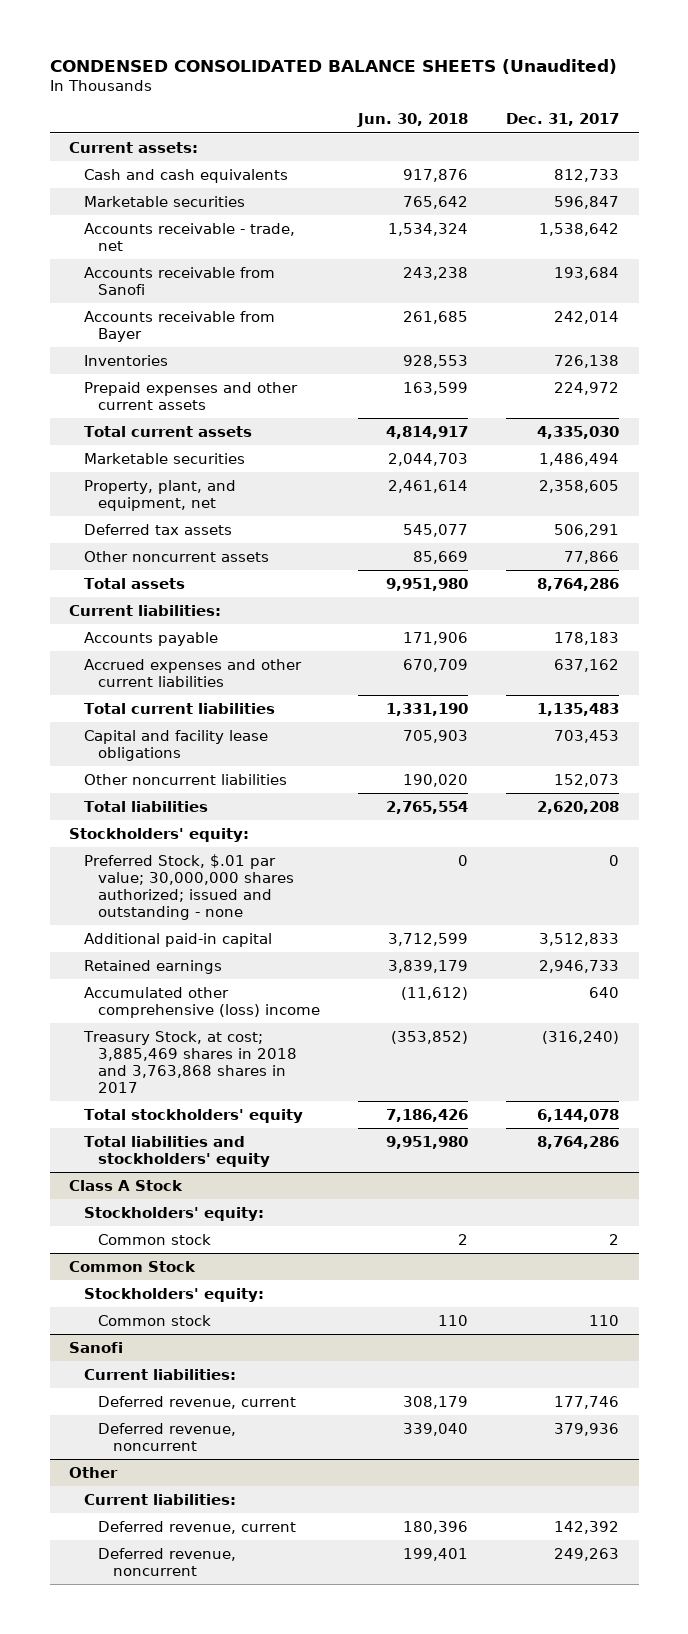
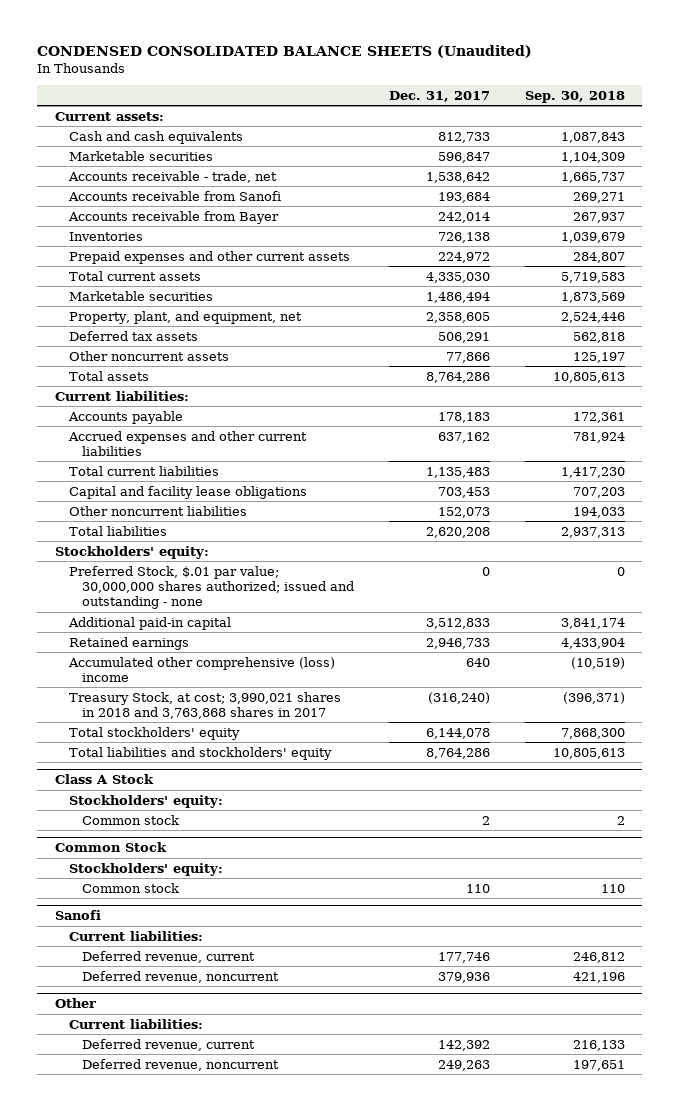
[357,113,469,128] Jun. 30, 2018 -> none
none -> [524,90,625,103] Sep. 30, 2018
[82,1030,298,1094] Treasury Stock, at cost; 3,885,469 shares in 2018 and 3,763,868 shares in 2017 -> [68,691,341,719] Treasury Stock, at cost; 3,990,021 shares in 2018 and 3,763,868 shares in 2017

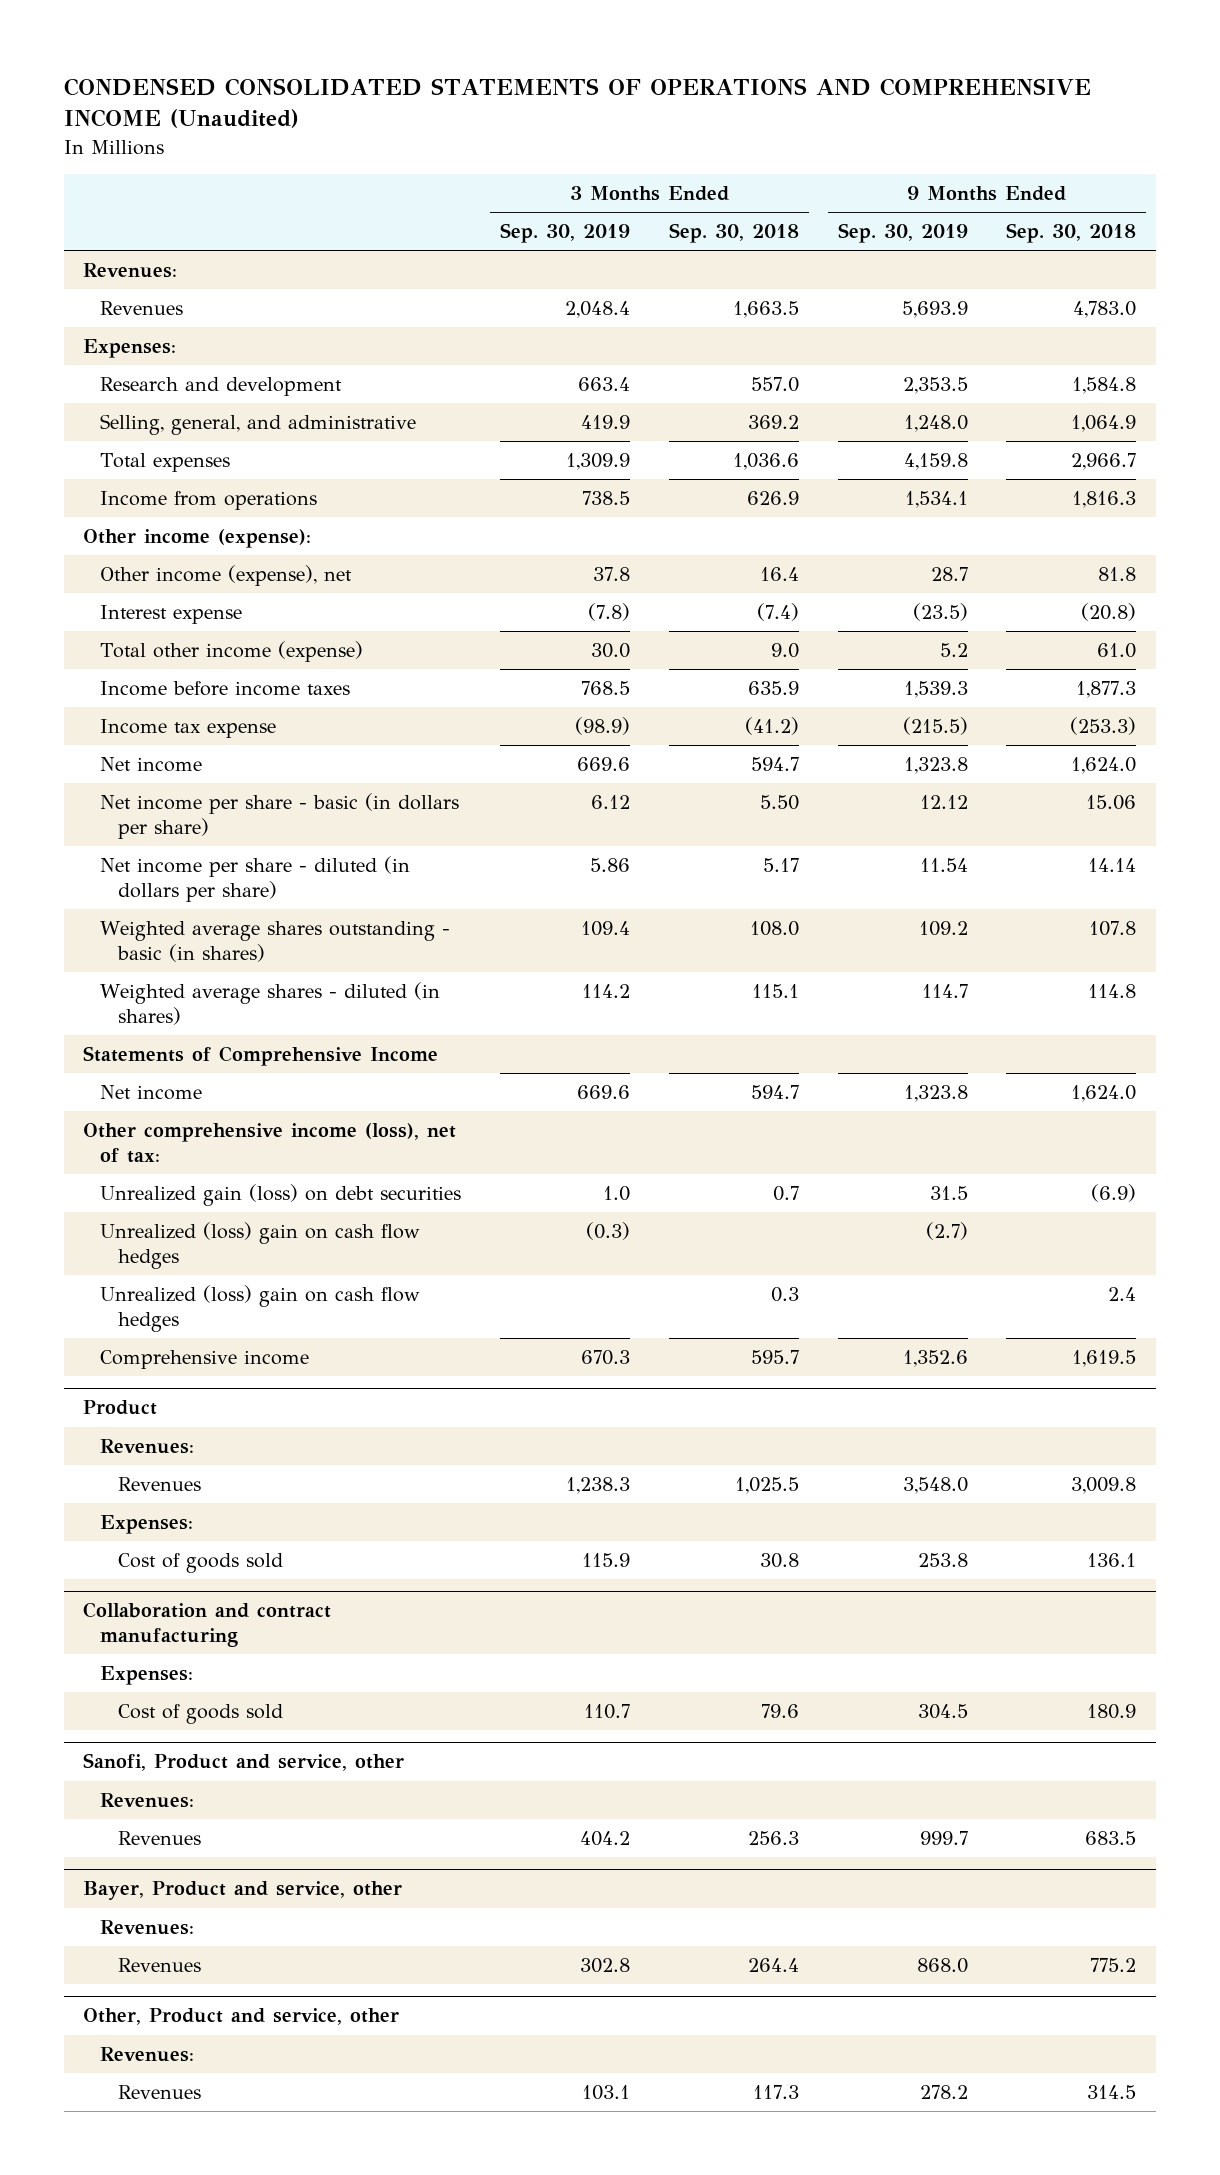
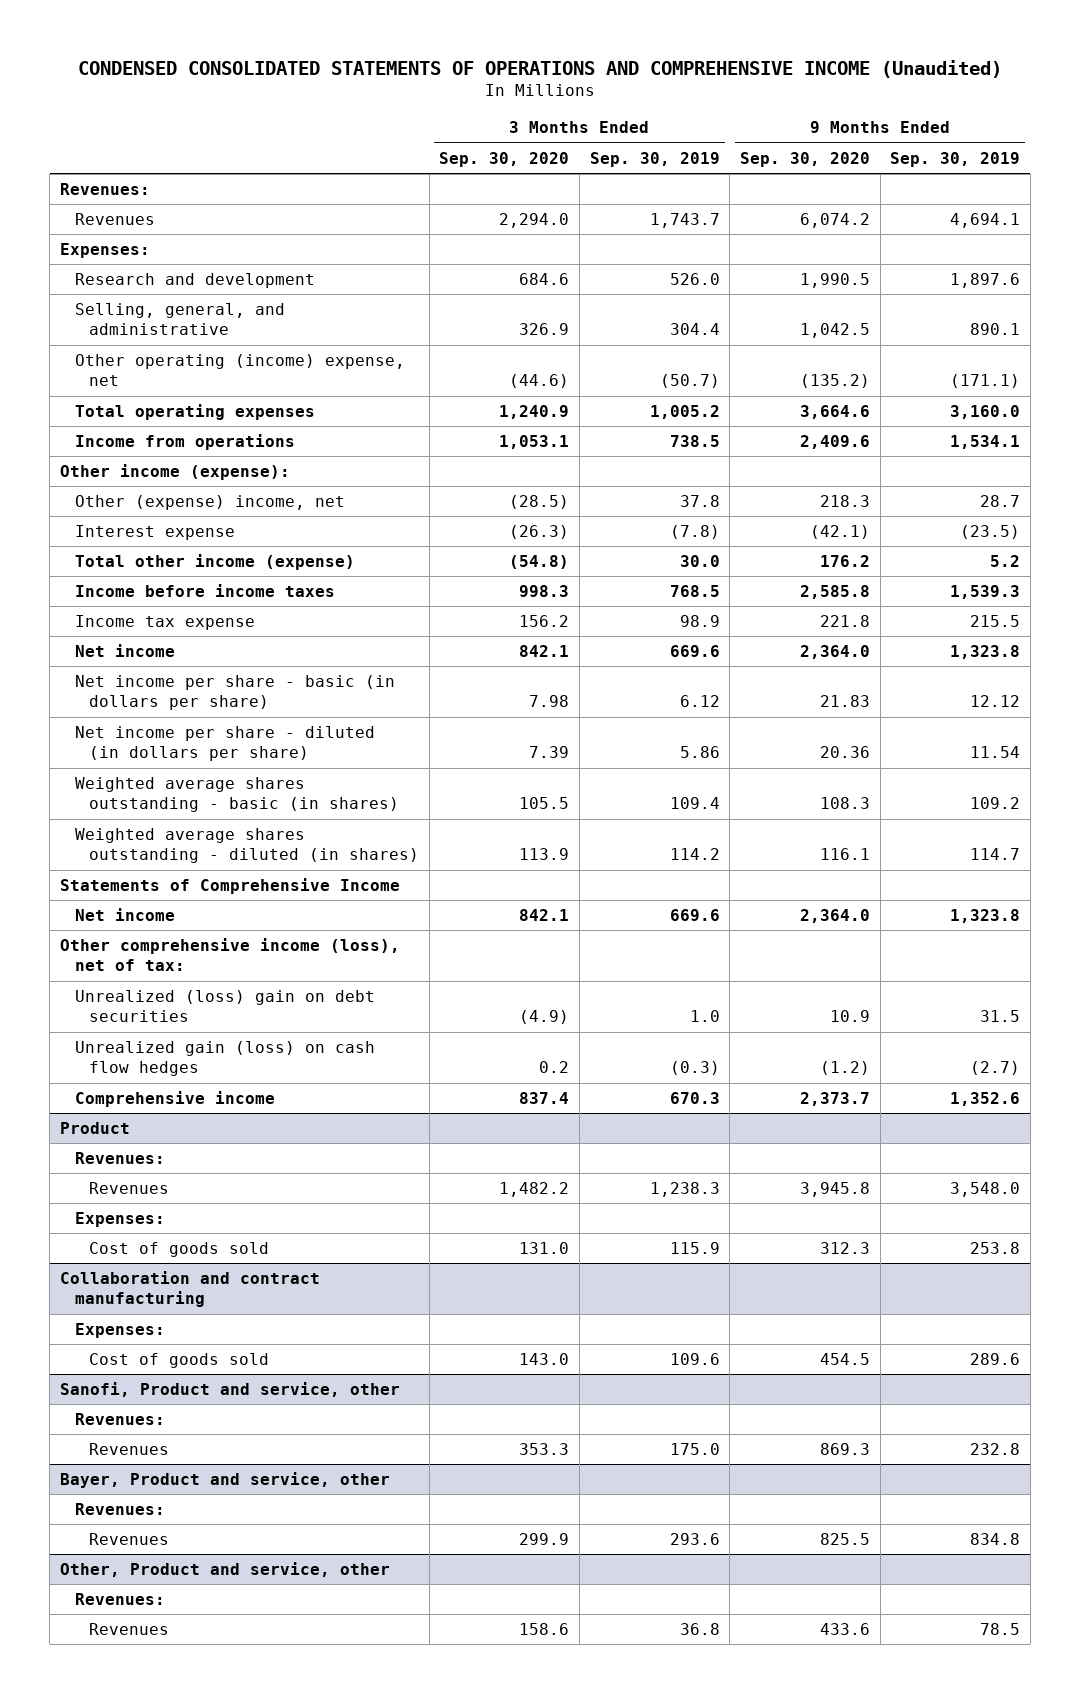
[668,223,799,244] Sep. 30, 2018 -> none
[1006,223,1137,244] Sep. 30, 2018 -> none
none -> [439,151,570,167] Sep. 30, 2020
none -> [739,151,870,167] Sep. 30, 2020
[565,301,631,319] 2,048.4 -> [649,213,720,229] 1,743.7
[901,301,968,319] 5,693.9 -> [950,213,1021,229] 4,694.1
[578,377,631,392] 663.4 -> [669,273,720,286] 526.0
[902,377,968,395] 2,353.5 -> [950,273,1021,289] 1,897.6
[581,415,631,430] 419.9 -> [669,323,720,336] 304.4
[903,415,968,433] 1,248.0 -> [970,323,1021,336] 890.1
none -> [74,354,405,387] Other operating (income) expense, net
[100,453,231,473] Total expenses -> [74,404,315,421] Total operating expenses
[566,453,631,471] 1,309.9 -> [649,405,720,420] 1,005.2
[903,453,968,471] 4,159.8 -> [950,405,1021,420] 3,160.0
[100,565,353,587] Other income (expense), net -> [74,495,345,511] Other (expense) income, net
[575,717,631,736] (98.9) -> [679,615,720,628] 98.9
[902,717,968,736] (215.5) -> [970,615,1021,628] 215.5
[100,982,441,1025] Weighted average shares - diluted (in shares) -> [74,828,420,864] Weighted average shares outstanding - diluted (in shares)
[100,1285,421,1332] Unrealized (loss) gain on cash flow hedges -> none
[100,1184,462,1207] Unrealized gain (loss) on debt securities -> [74,990,375,1023] Unrealized (loss) gain on debt securities
[100,1222,421,1269] Unrealized (loss) gain on cash flow hedges -> [74,1041,375,1077] Unrealized gain (loss) on cash flow hedges
[584,1704,631,1720] 110.7 -> [669,1353,720,1366] 109.6
[917,1704,968,1720] 304.5 -> [970,1353,1021,1366] 289.6
[580,1831,631,1847] 404.2 -> [669,1443,720,1456] 175.0
[919,1831,968,1846] 999.7 -> [970,1443,1021,1456] 232.8
[580,1958,631,1974] 302.8 -> [669,1533,720,1546] 293.6
[916,1958,968,1974] 868.0 -> [970,1533,1021,1546] 834.8
[582,2085,631,2101] 103.1 -> [679,1623,720,1636] 36.8
[919,2085,968,2100] 278.2 -> [980,1623,1021,1636] 78.5

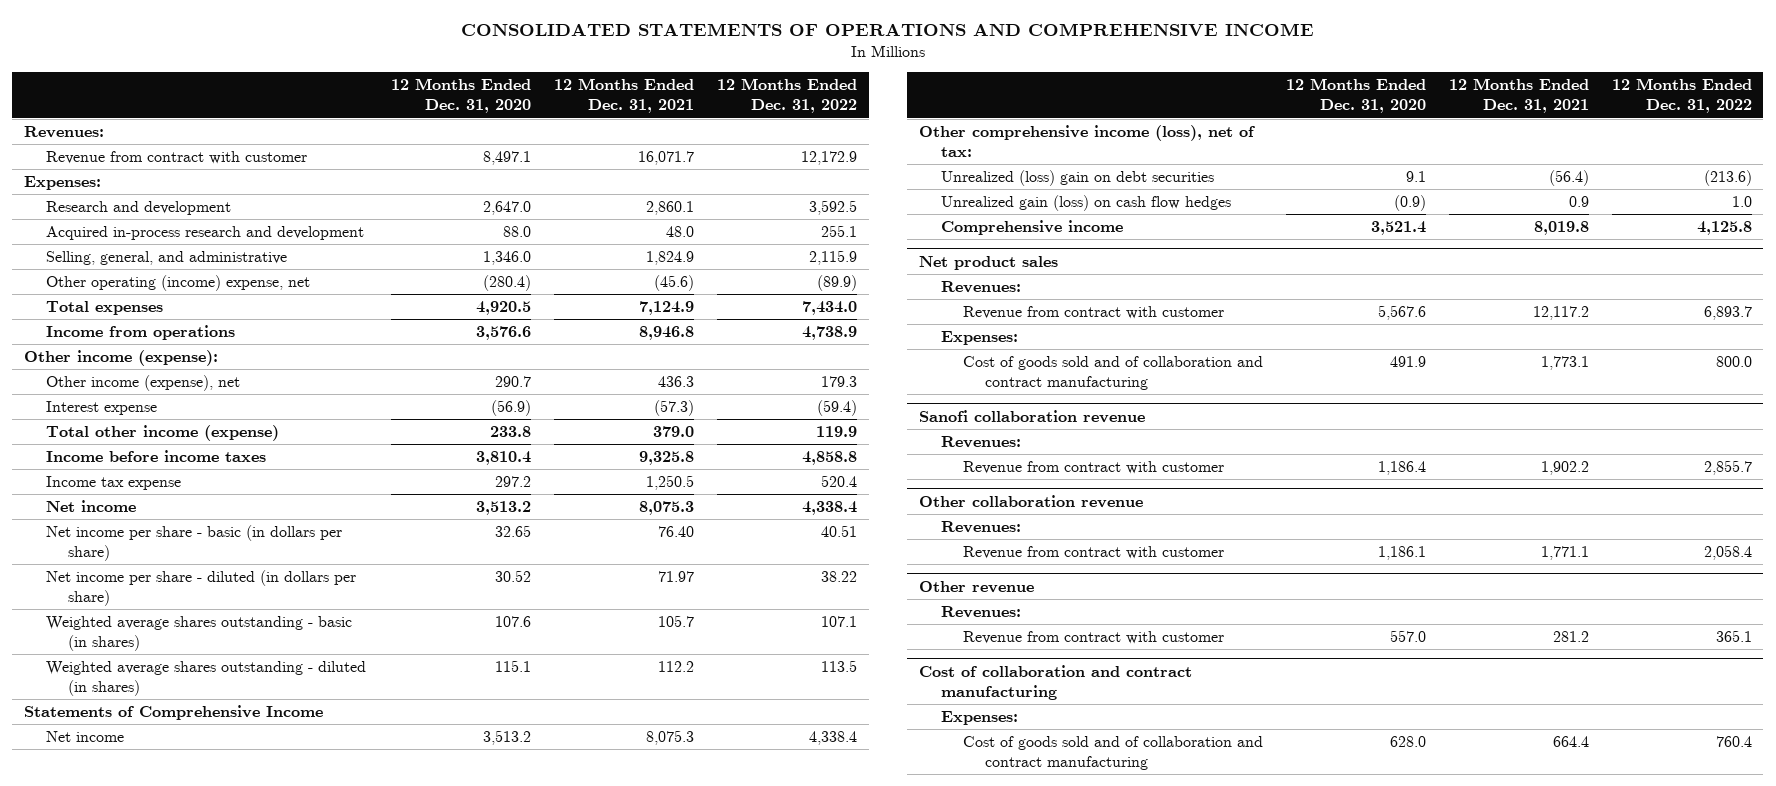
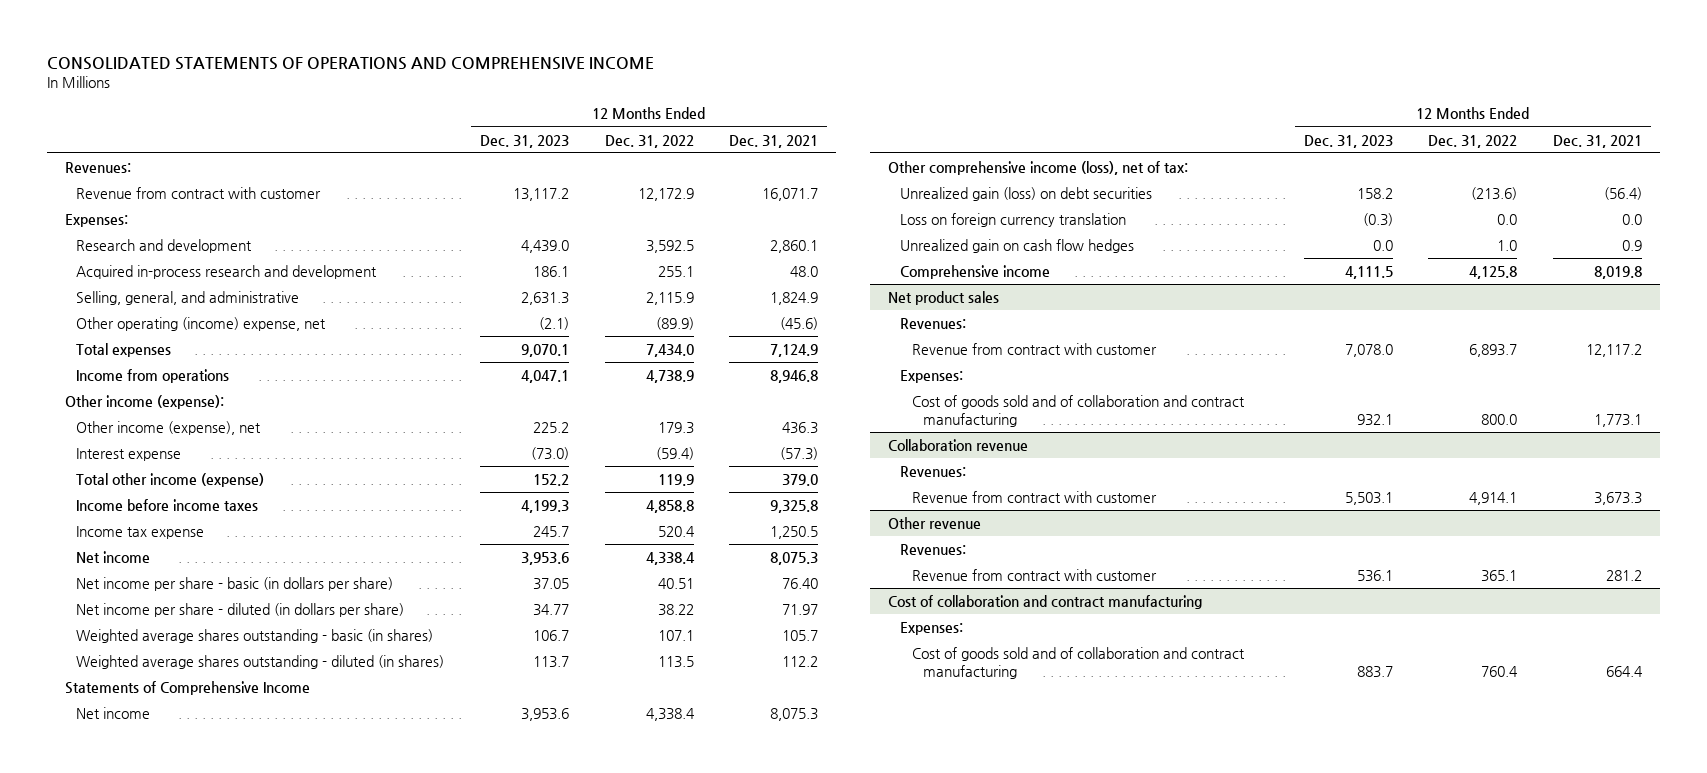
[391,78,532,114] 12 Months Ended Dec. 31, 2020 -> none
none -> [480,134,570,148] Dec. 31, 2023
[940,170,1214,187] Unrealized (loss) gain on debt securities -> [899,186,1152,201] Unrealized gain (loss) on debt securities
none -> [899,212,1126,227] Loss on foreign currency translation
[940,195,1231,212] Unrealized gain (loss) on cash flow hedges -> [899,238,1134,253] Unrealized gain on cash flow hedges
[918,409,1145,423] Sanofi collaboration revenue -> none
[940,436,1021,449] Revenues: -> none
[963,461,1225,475] Revenue from contract with customer -> none
[918,494,1143,508] Other collaboration revenue -> [888,438,1029,451] Collaboration revenue
[1540,546,1589,561] 1,771.1 -> [1593,491,1642,505] 3,673.3
[1703,545,1752,561] 2,058.4 -> [1469,491,1518,505] 4,914.1

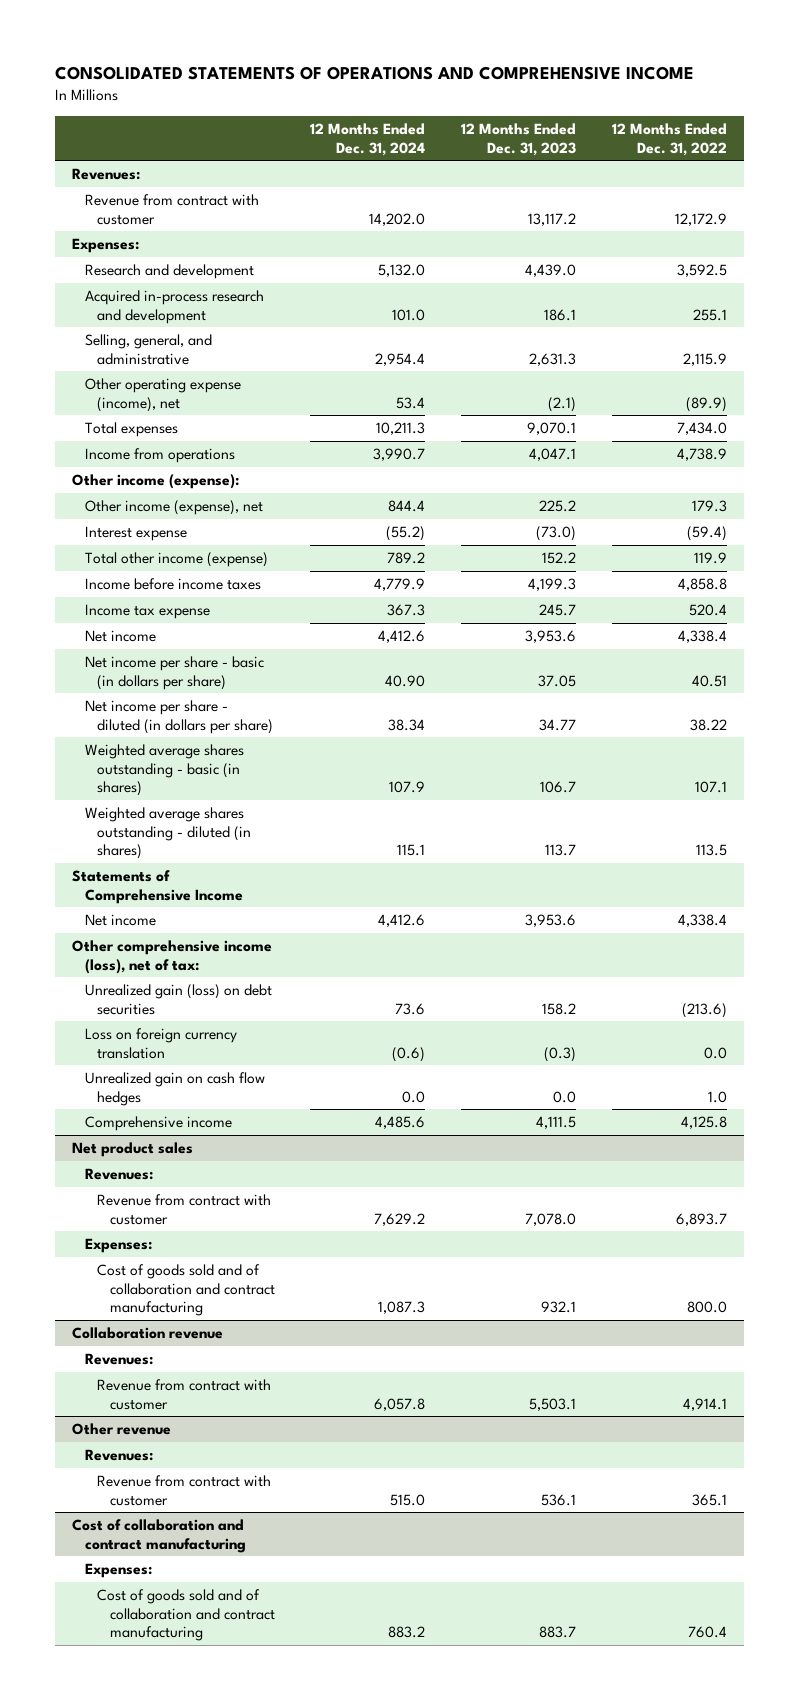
[729,134,819,148] Dec. 31, 2021 -> none
none -> [310,122,426,156] 12 Months Ended Dec. 31, 2024
[76,316,327,331] Other operating (income) expense, net -> [84,378,241,412] Other operating expense (income), net

